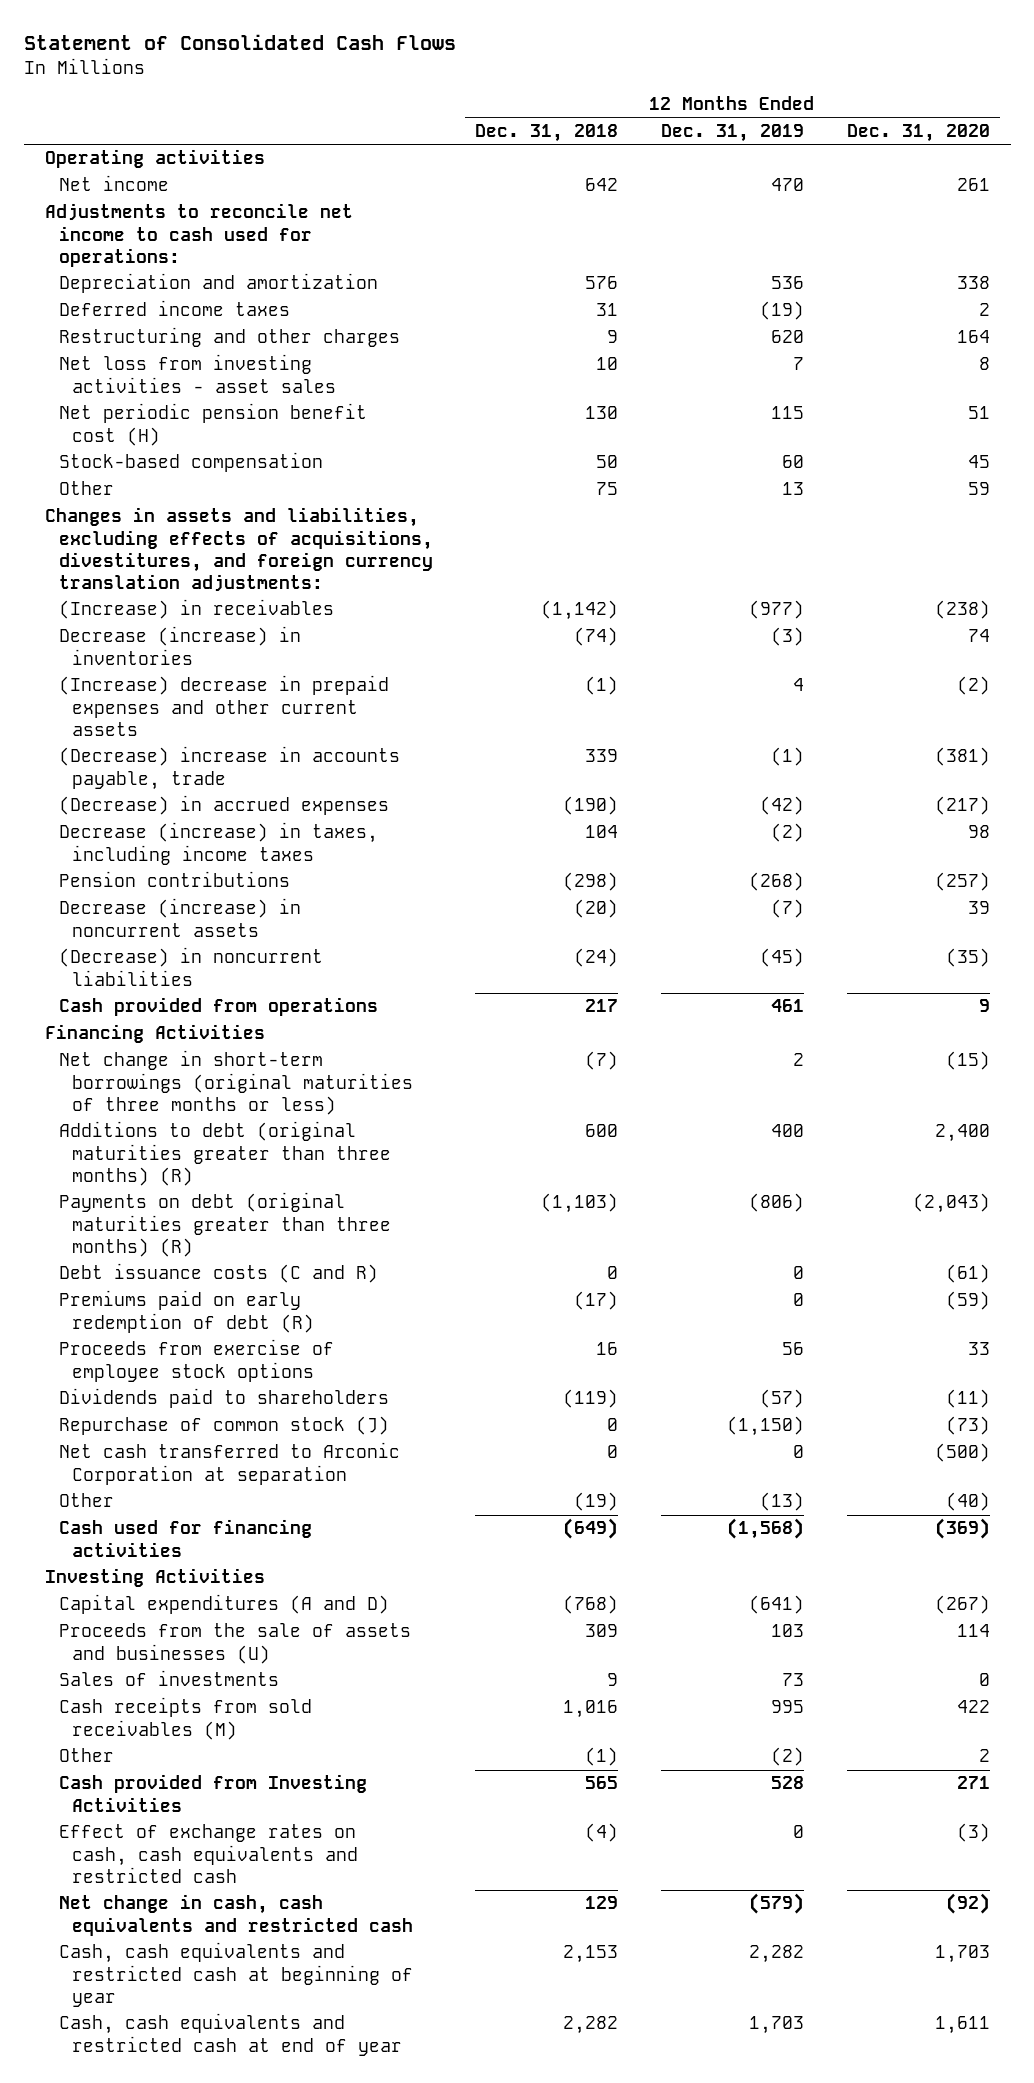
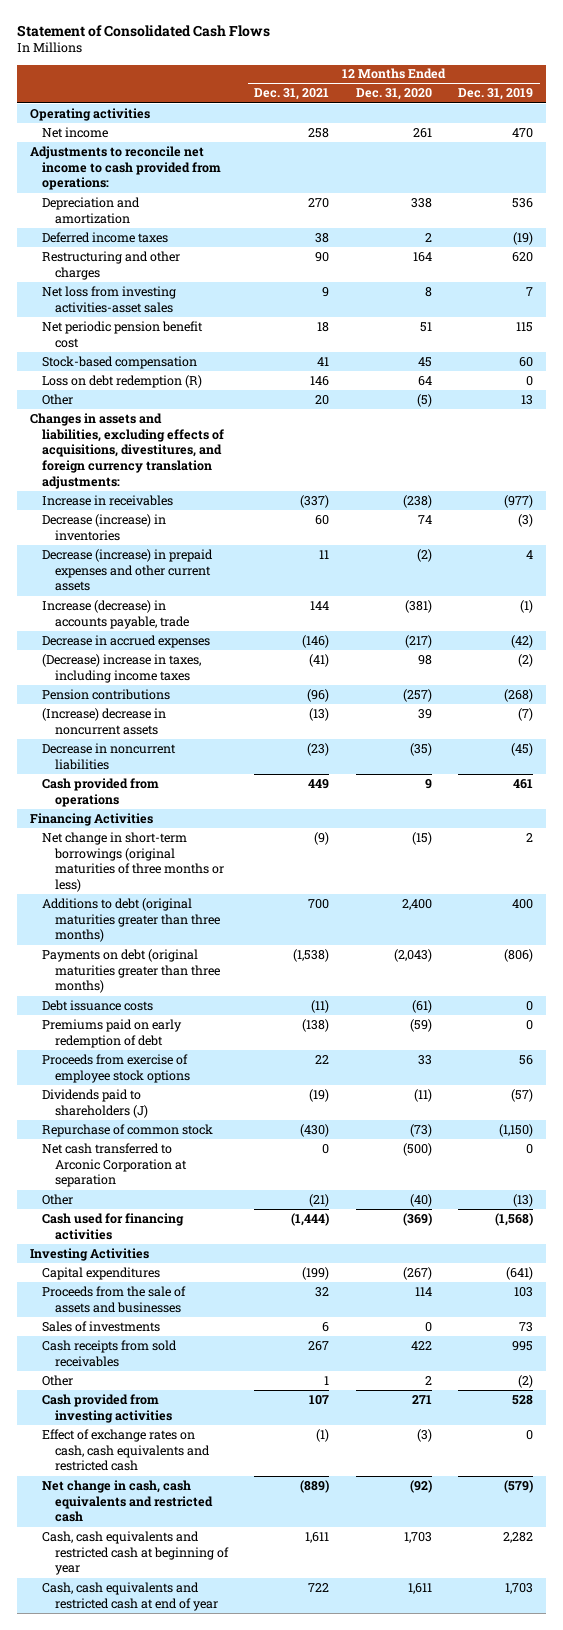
[475,124,619,143] Dec. 31, 2018 -> none
none -> [254,88,330,101] Dec. 31, 2021
[44,203,353,267] Adjustments to reconcile net income to cash used for operations: -> [29,145,222,191] Adjustments to reconcile net income to cash provided from operations:
[58,354,337,393] Net loss from investing activities - asset sales -> [42,285,177,313] Net loss from investing activities-asset sales
[58,403,367,446] Net periodic pension benefit cost (H) -> [42,320,204,348] Net periodic pension benefit cost
none -> [42,374,203,388] Loss on debt redemption (R)
[967,482,990,496] 59 -> [416,393,432,407] (5)
[58,599,334,620] (Increase) in receivables -> [42,494,174,506] Increase in receivables
[58,675,389,736] (Increase) decrease in prepaid expenses and other current assets -> [42,548,214,592] Decrease (increase) in prepaid expenses and other current assets
[58,746,400,790] (Decrease) increase in accounts payable, trade -> [42,599,189,629] Increase (decrease) in accounts payable, trade
[58,795,389,816] (Decrease) in accrued expenses -> [42,634,211,648] Decrease in accrued expenses
[58,822,378,865] Decrease (increase) in taxes, including income taxes -> [42,653,202,683] (Decrease) increase in taxes, including income taxes
[58,898,301,937] Decrease (increase) in noncurrent assets -> [42,707,167,735] (Increase) decrease in noncurrent assets
[58,947,323,986] (Decrease) in noncurrent liabilities -> [42,742,177,770] Decrease in noncurrent liabilities
[58,1121,392,1186] Additions to debt (original maturities greater than three months) (R) -> [42,897,220,943] Additions to debt (original maturities greater than three months)
[58,1192,392,1257] Payments on debt (original maturities greater than three months) (R) -> [42,948,220,994] Payments on debt (original maturities greater than three months)
[58,1263,378,1284] Debt issuance costs (C and R) -> [42,999,154,1011] Debt issuance costs
[58,1290,315,1333] Premiums paid on early redemption of debt (R) -> [42,1018,183,1048] Premiums paid on early redemption of debt
[58,1388,389,1409] Dividends paid to shareholders -> [42,1088,148,1118] Dividends paid to shareholders (J)
[58,1416,389,1436] Repurchase of common stock (J) -> [42,1123,214,1137] Repurchase of common stock
[58,1594,389,1615] Capital expenditures (A and D) -> [42,1266,161,1280] Capital expenditures
[58,1623,411,1664] Proceeds from the sale of assets and businesses (U) -> [42,1285,187,1313] Proceeds from the sale of assets and businesses
[58,1697,312,1740] Cash receipts from sold receivables (M) -> [42,1339,178,1367] Cash receipts from sold receivables
[58,1774,367,1812] Cash provided from Investing Activities -> [42,1393,172,1423] Cash provided from investing activities

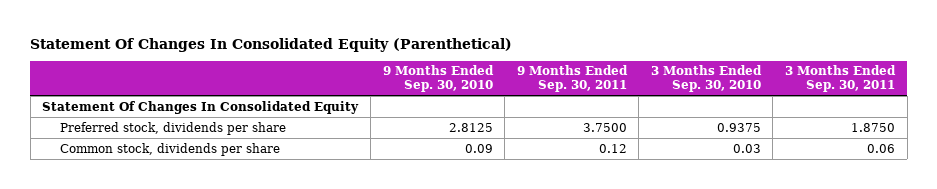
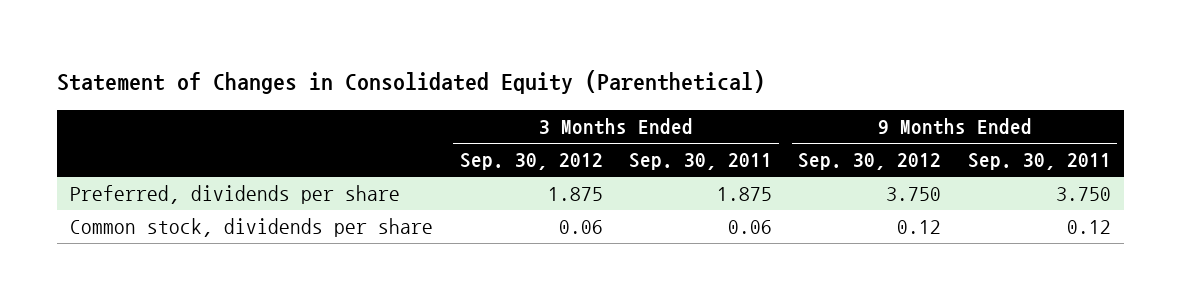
[30,37,513,52] Statement Of Changes In Consolidated Equity (Parenthetical) -> [57,70,766,95] Statement of Changes in Consolidated Equity (Parenthetical)
[382,65,494,93] 9 Months Ended Sep. 30, 2010 -> none
[650,65,762,93] 3 Months Ended Sep. 30, 2010 -> none
none -> [459,153,603,171] Sep. 30, 2012
none -> [798,153,942,171] Sep. 30, 2012
[42,100,360,114] Statement Of Changes In Consolidated Equity -> none
[59,121,286,135] Preferred stock, dividends per share -> [70,185,401,205] Preferred, dividends per share
[582,122,627,132] 3.7500 -> [1055,187,1111,202] 3.750
[851,122,896,132] 1.8750 -> [717,187,773,202] 1.875

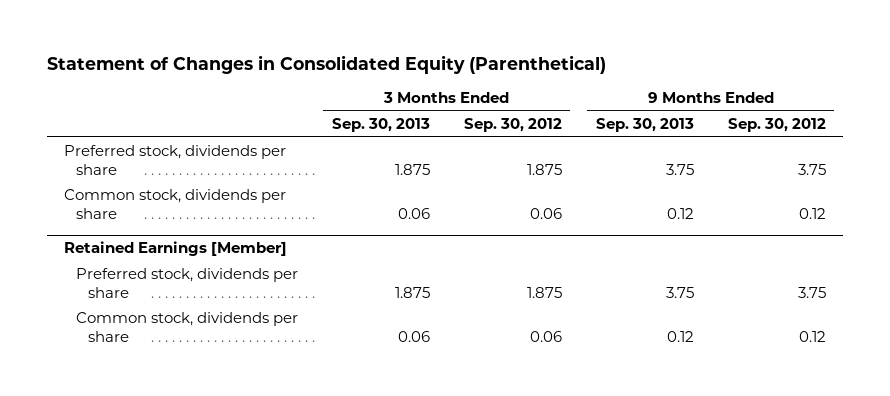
[629,153,773,171] Sep. 30, 2011 -> none
[967,153,1111,171] Sep. 30, 2011 -> none
none -> [331,117,430,132] Sep. 30, 2013
none -> [595,117,694,132] Sep. 30, 2013
[70,185,401,205] Preferred, dividends per share -> [63,145,286,175] Preferred stock, dividends per share
[886,187,942,202] 3.750 -> [797,163,826,175] 3.75
none -> [63,241,287,257] Retained Earnings [Member]
none -> [75,268,298,298] Preferred stock, dividends per share
none -> [75,312,298,342] Common stock, dividends per share

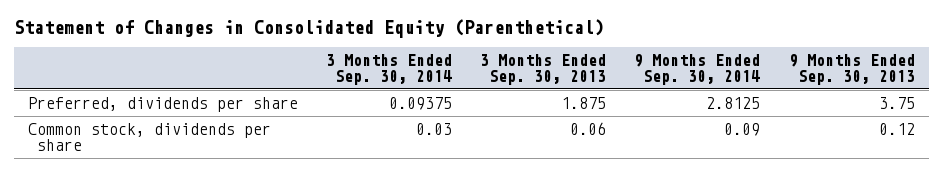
[463,117,562,132] Sep. 30, 2012 -> none
[727,117,826,132] Sep. 30, 2012 -> none
none -> [325,53,452,85] 3 Months Ended Sep. 30, 2014
none -> [634,53,761,85] 9 Months Ended Sep. 30, 2014
[63,189,286,219] Common stock, dividends per share -> none
[63,241,287,257] Retained Earnings [Member] -> none
[75,268,298,298] Preferred stock, dividends per share -> none
[63,145,286,175] Preferred stock, dividends per share -> [27,96,298,112] Preferred, dividends per share

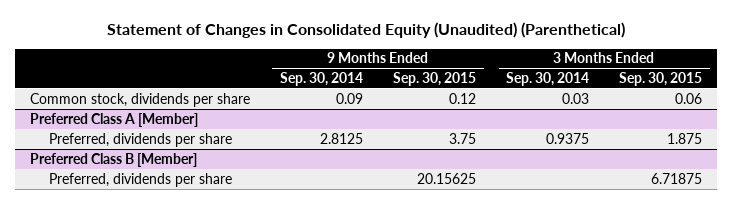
[13,18,604,38] Statement of Changes in Consolidated Equity (Parenthetical) -> [106,22,625,39] Statement of Changes in Consolidated Equity (Unaudited) (Parenthetical)
[480,53,607,85] 3 Months Ended Sep. 30, 2013 -> none
[788,53,915,85] 9 Months Ended Sep. 30, 2013 -> none
none -> [392,71,476,86] Sep. 30, 2015
none -> [619,71,703,86] Sep. 30, 2015
[27,96,298,112] Preferred, dividends per share -> none
none -> [29,112,198,127] Preferred Class A [Member]
none -> [49,132,233,147] Preferred, dividends per share
none -> [29,152,197,167] Preferred Class B [Member]
none -> [49,172,233,187] Preferred, dividends per share

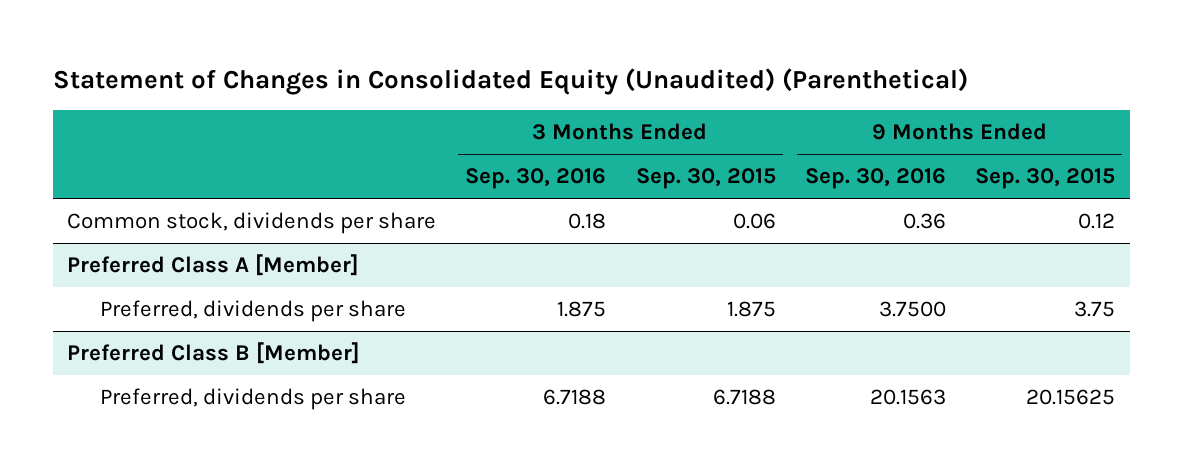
[279,71,363,86] Sep. 30, 2014 -> none
[506,71,590,86] Sep. 30, 2014 -> none
none -> [465,168,607,190] Sep. 30, 2016
none -> [804,168,946,190] Sep. 30, 2016
[651,172,703,184] 6.71875 -> [712,389,776,406] 6.7188

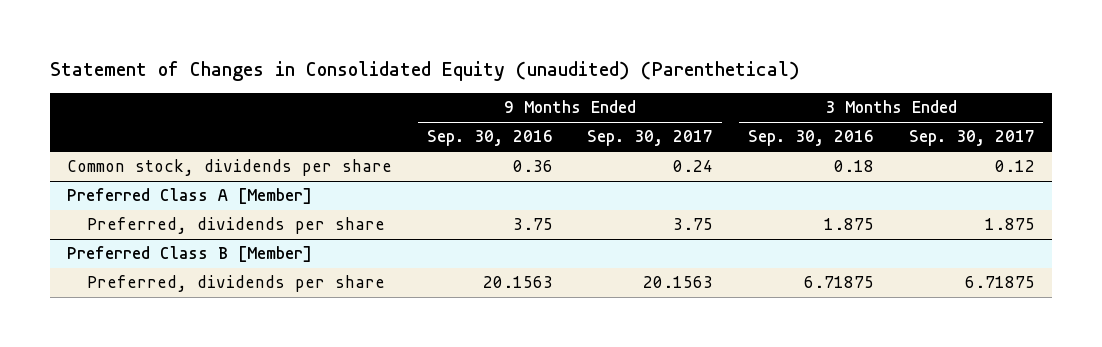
[52,67,968,95] Statement of Changes in Consolidated Equity (Unaudited) (Parenthetical) -> [49,61,800,82] Statement of Changes in Consolidated Equity (unaudited) (Parenthetical)
[635,168,776,190] Sep. 30, 2015 -> none
[974,168,1115,190] Sep. 30, 2015 -> none
none -> [587,130,714,147] Sep. 30, 2017
none -> [908,130,1035,147] Sep. 30, 2017
[878,301,946,318] 3.7500 -> [512,218,553,231] 3.75
[543,389,607,406] 6.7188 -> [803,276,874,289] 6.71875

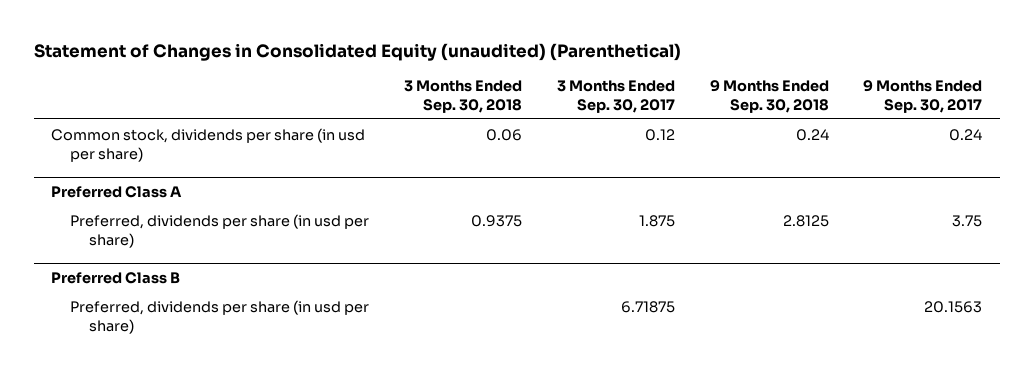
[426,130,553,147] Sep. 30, 2016 -> none
[747,130,874,147] Sep. 30, 2016 -> none
none -> [404,79,523,114] 3 Months Ended Sep. 30, 2018
none -> [709,79,829,114] 9 Months Ended Sep. 30, 2018
[67,159,393,177] Common stock, dividends per share -> [51,127,366,162] Common stock, dividends per share (in usd per share)
[67,188,313,205] Preferred Class A [Member] -> [51,186,183,199] Preferred Class A
[87,217,386,235] Preferred, dividends per share -> [70,213,370,248] Preferred, dividends per share (in usd per share)
[67,246,313,263] Preferred Class B [Member] -> [51,272,181,285] Preferred Class B
[87,275,386,293] Preferred, dividends per share -> [70,299,370,334] Preferred, dividends per share (in usd per share)

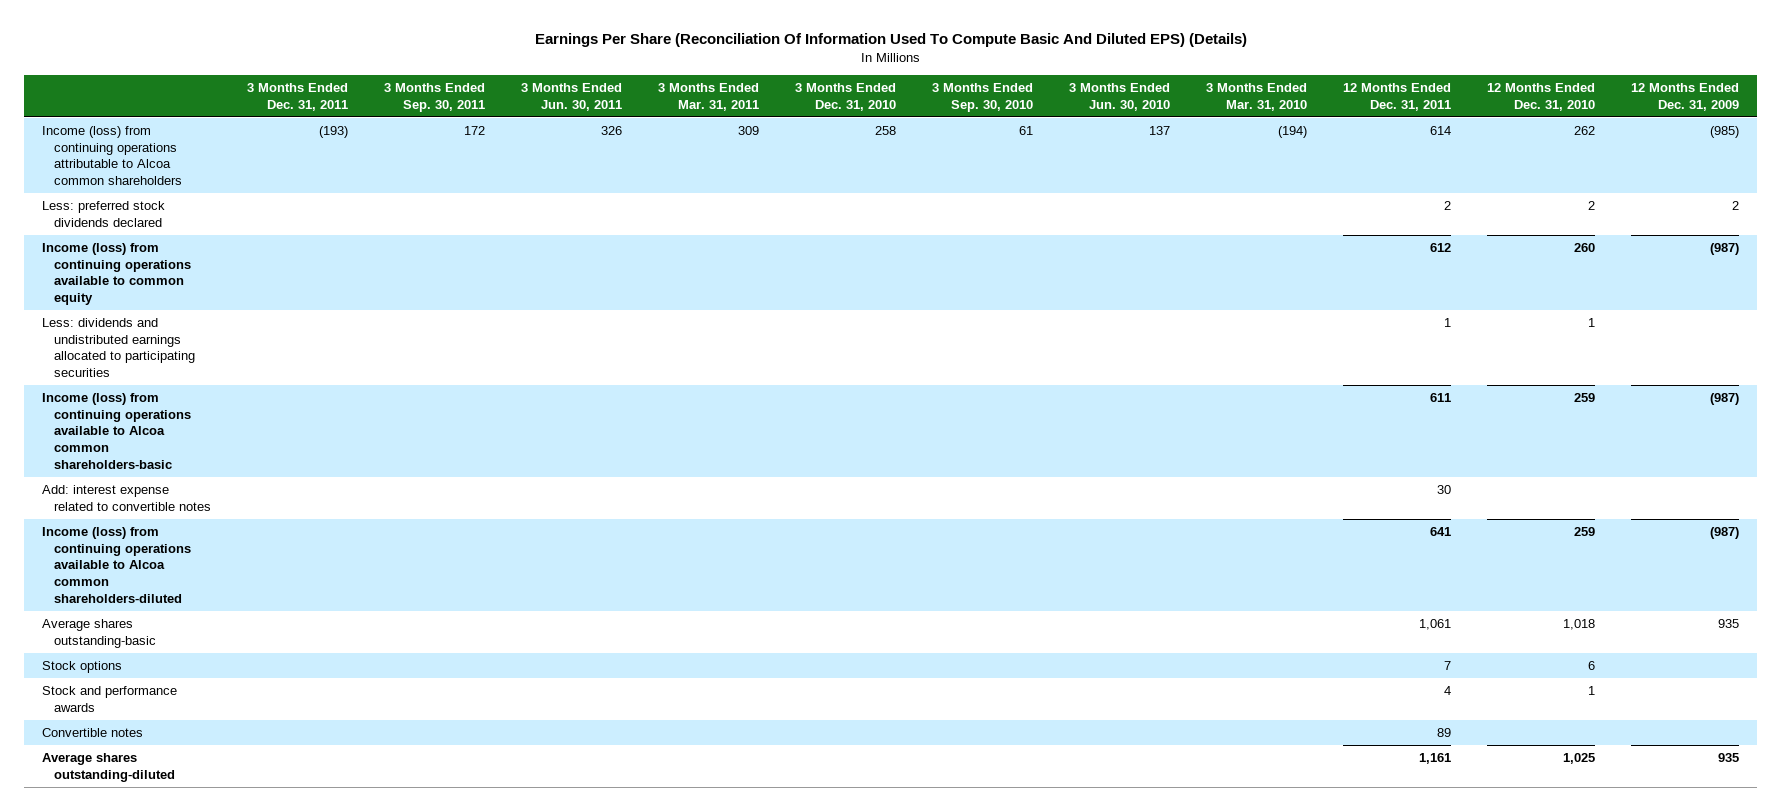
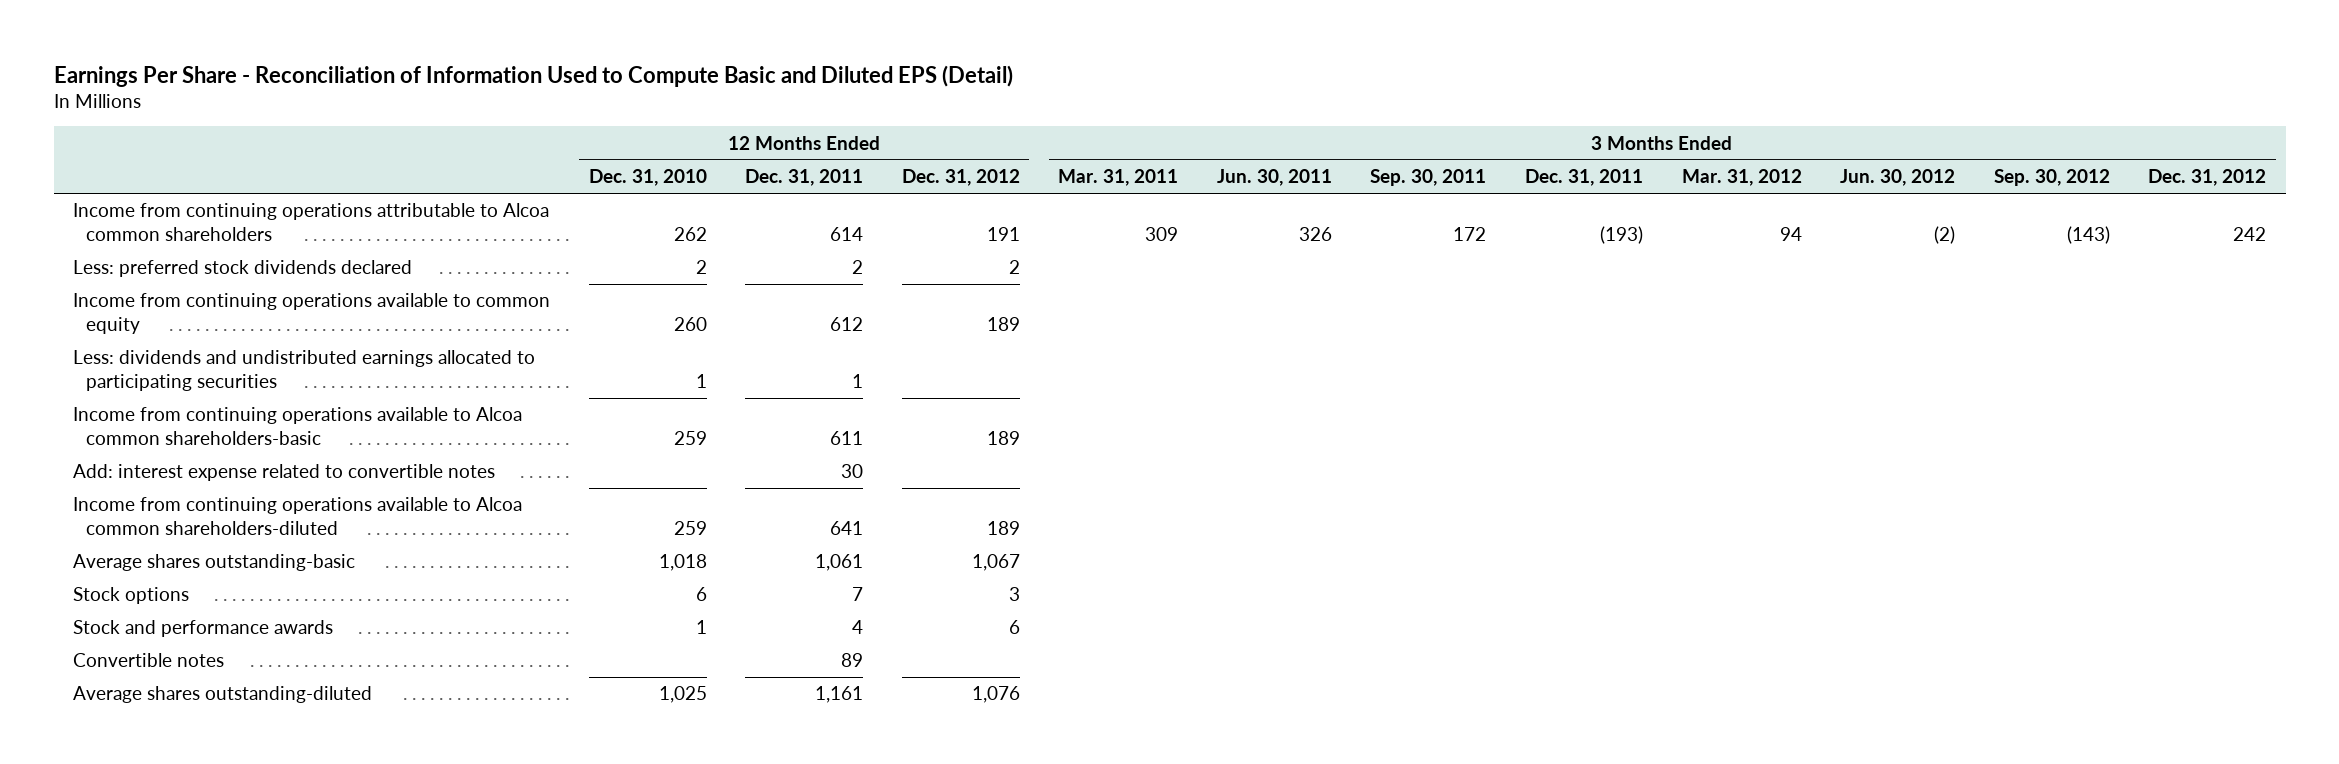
[534,33,1247,48] Earnings Per Share (Reconciliation Of Information Used To Compute Basic And Diluted EPS) (Details) -> [53,64,1013,87] Earnings Per Share - Reconciliation of Information Used to Compute Basic and Diluted EPS (Detail)
[795,83,897,111] 3 Months Ended Dec. 31, 2010 -> none
[932,83,1034,112] 3 Months Ended Sep. 30, 2010 -> none
[1069,83,1171,111] 3 Months Ended Jun. 30, 2010 -> none
[1206,83,1308,111] 3 Months Ended Mar. 31, 2010 -> none
[1631,83,1740,111] 12 Months Ended Dec. 31, 2009 -> none
none -> [901,169,1020,187] Dec. 31, 2012
none -> [1681,169,1802,187] Mar. 31, 2012
none -> [1840,169,1956,187] Jun. 30, 2012
none -> [1993,169,2110,187] Sep. 30, 2012
none -> [2148,169,2267,187] Dec. 31, 2012
[42,126,182,186] Income (loss) from continuing operations attributable to Alcoa common shareholders -> [72,203,549,242] Income from continuing operations attributable to Alcoa common shareholders
[42,243,191,306] Income (loss) from continuing operations available to common equity -> [72,293,550,335] Income from continuing operations available to common equity
[42,393,191,469] Income (loss) from continuing operations available to Alcoa common shareholders-basic -> [72,407,522,446] Income from continuing operations available to Alcoa common shareholders-basic
[42,527,191,603] Income (loss) from continuing operations available to Alcoa common shareholders-diluted -> [72,497,522,536] Income from continuing operations available to Alcoa common shareholders-diluted

